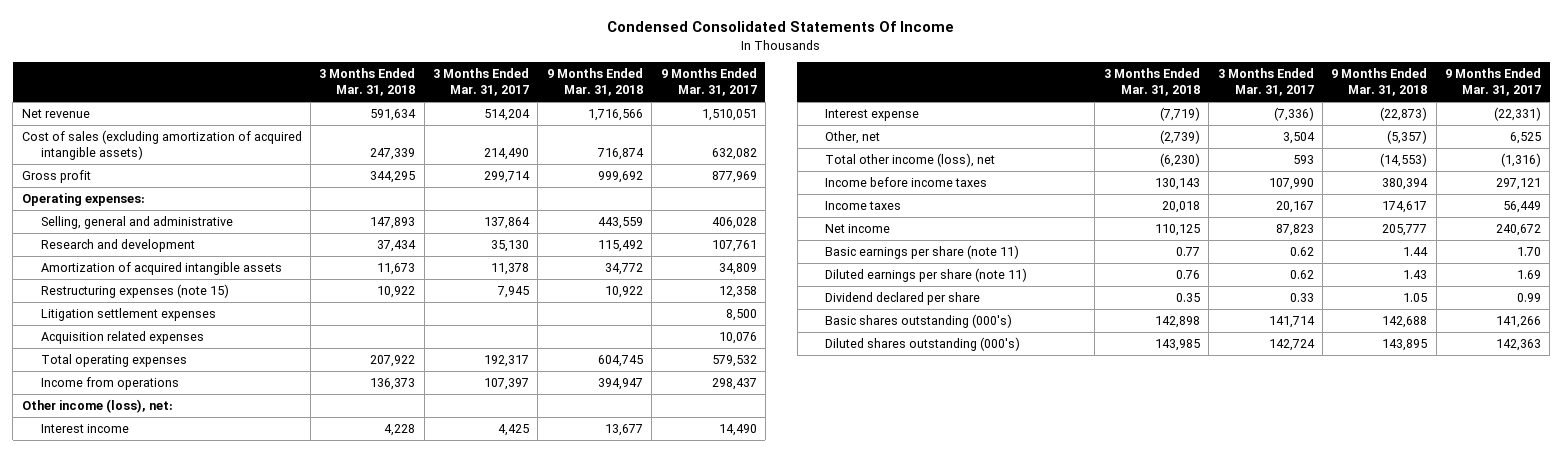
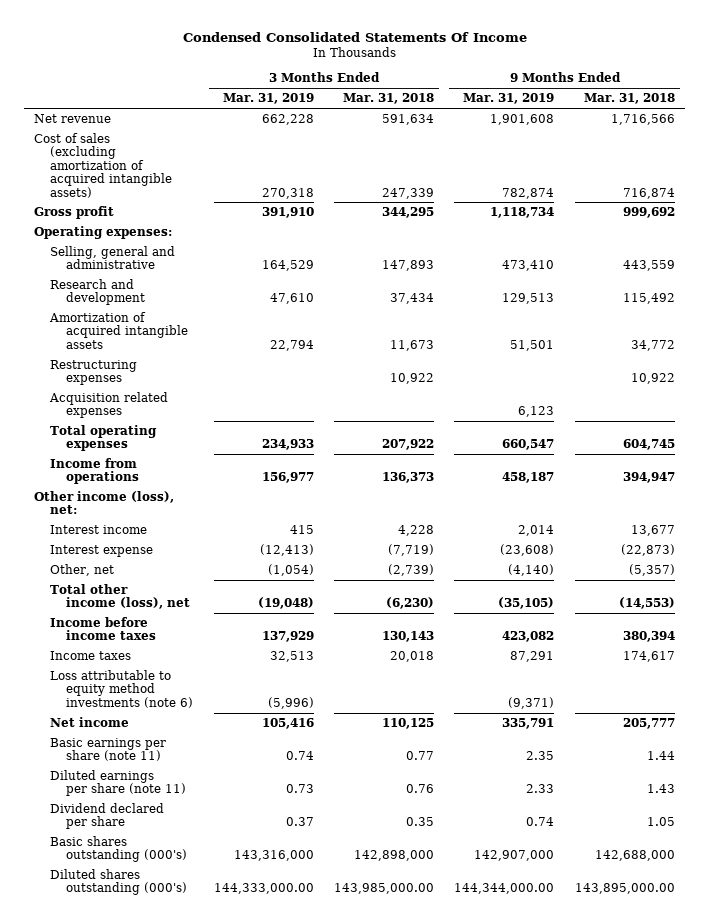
[433,68,530,97] 3 Months Ended Mar. 31, 2017 -> none
[660,68,757,97] 9 Months Ended Mar. 31, 2017 -> none
none -> [222,93,314,105] Mar. 31, 2019
none -> [463,93,555,105] Mar. 31, 2019
[40,307,216,321] Litigation settlement expenses -> none
[40,283,229,298] Restructuring expenses (note 15) -> [50,360,138,386] Restructuring expenses
none -> [50,670,194,708] Loss attributable to equity method investments (note 6)
[1154,315,1200,328] 142,898 -> [354,850,435,862] 142,898,000
[1382,315,1428,328] 142,688 -> [594,850,675,862] 142,688,000
[1154,338,1200,351] 143,985 -> [334,883,435,895] 143,985,000.00
[1382,338,1428,351] 143,895 -> [574,883,675,895] 143,895,000.00

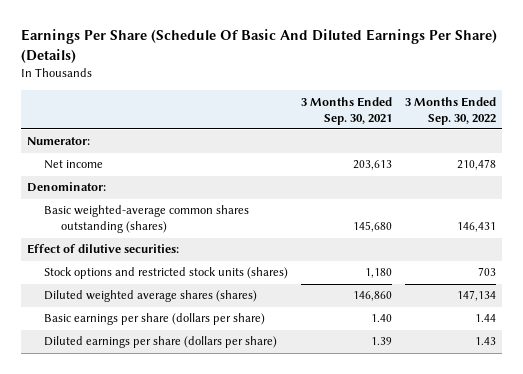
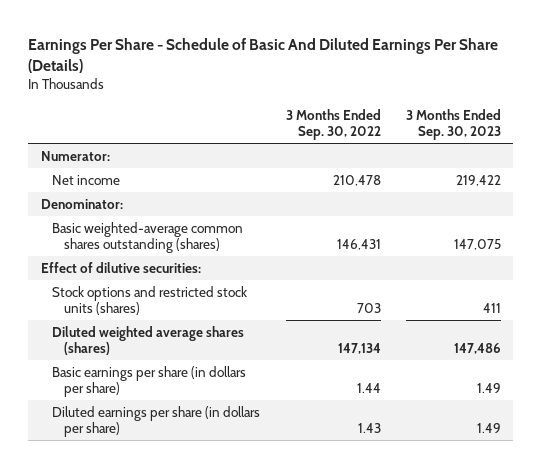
[20,29,497,64] Earnings Per Share (Schedule Of Basic And Diluted Earnings Per Share) (Details) -> [28,37,499,73] Earnings Per Share - Schedule of Basic And Diluted Earnings Per Share (Details)
[300,96,392,125] 3 Months Ended Sep. 30, 2021 -> none
none -> [405,108,501,141] 3 Months Ended Sep. 30, 2023
[43,313,265,326] Basic earnings per share (dollars per share) -> [52,365,247,398] Basic earnings per share (in dollars per share)
[43,336,277,349] Diluted earnings per share (dollars per share) -> [52,405,261,438] Diluted earnings per share (in dollars per share)

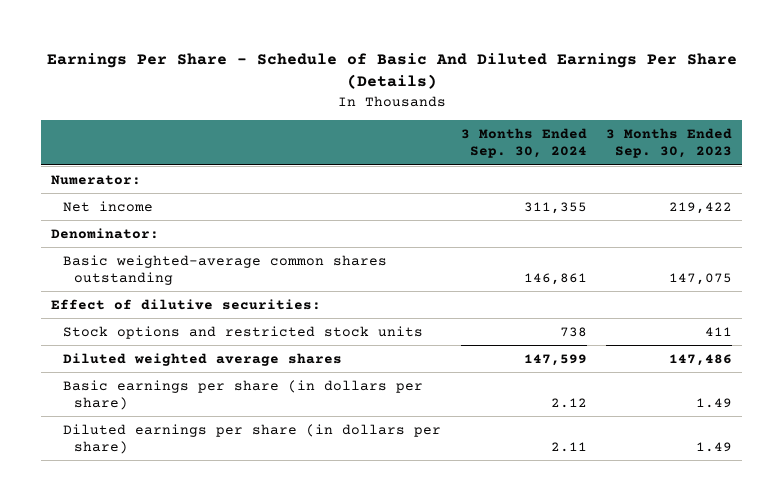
[285,108,381,141] 3 Months Ended Sep. 30, 2022 -> none
none -> [460,128,587,159] 3 Months Ended Sep. 30, 2024
[52,221,244,254] Basic weighted-average common shares outstanding (shares) -> [62,254,387,285] Basic weighted-average common shares outstanding
[52,285,248,316] Stock options and restricted stock units (shares) -> [62,325,423,339] Stock options and restricted stock units
[52,325,245,356] Diluted weighted average shares (shares) -> [62,352,342,366] Diluted weighted average shares

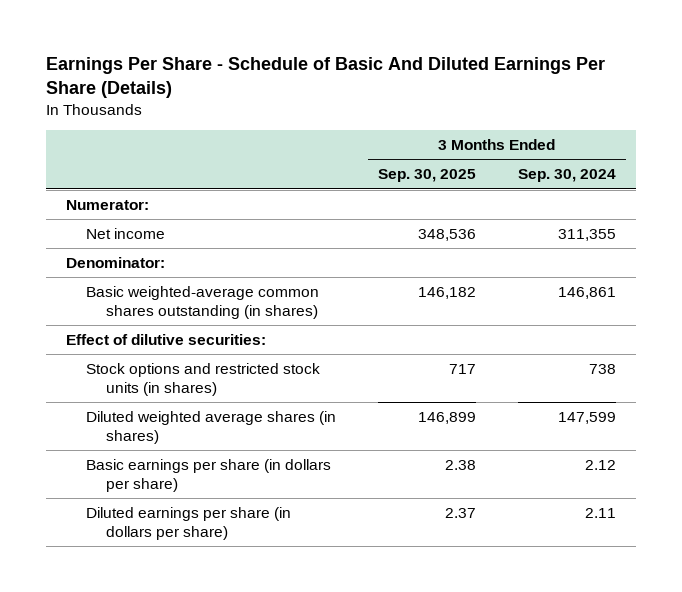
[606,128,733,159] 3 Months Ended Sep. 30, 2023 -> none
none -> [378,169,477,183] Sep. 30, 2025
[62,254,387,285] Basic weighted-average common shares outstanding -> [86,285,320,319] Basic weighted-average common shares outstanding (in shares)
[62,325,423,339] Stock options and restricted stock units -> [86,362,321,396] Stock options and restricted stock units (in shares)
[62,352,342,366] Diluted weighted average shares -> [86,410,337,444] Diluted weighted average shares (in shares)

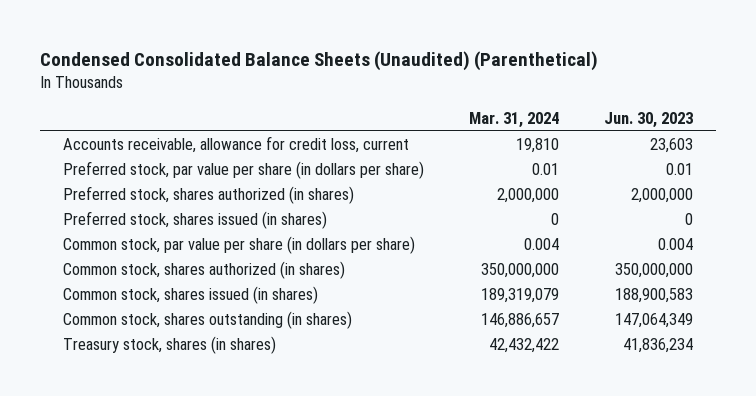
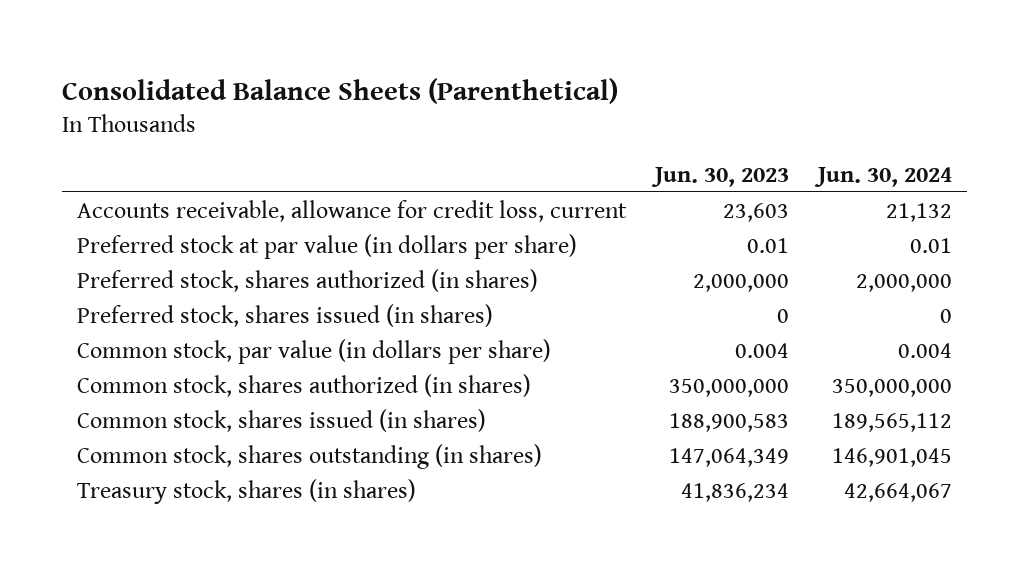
[40,51,599,72] Condensed Consolidated Balance Sheets (Unaudited) (Parenthetical) -> [62,77,619,104] Consolidated Balance Sheets (Parenthetical)
[469,111,560,128] Mar. 31, 2024 -> none
none -> [814,166,953,187] Jun. 30, 2024
[63,160,425,179] Preferred stock, par value per share (in dollars per share) -> [76,234,577,260] Preferred stock at par value (in dollars per share)
[63,235,416,254] Common stock, par value per share (in dollars per share) -> [76,339,551,365] Common stock, par value (in dollars per share)

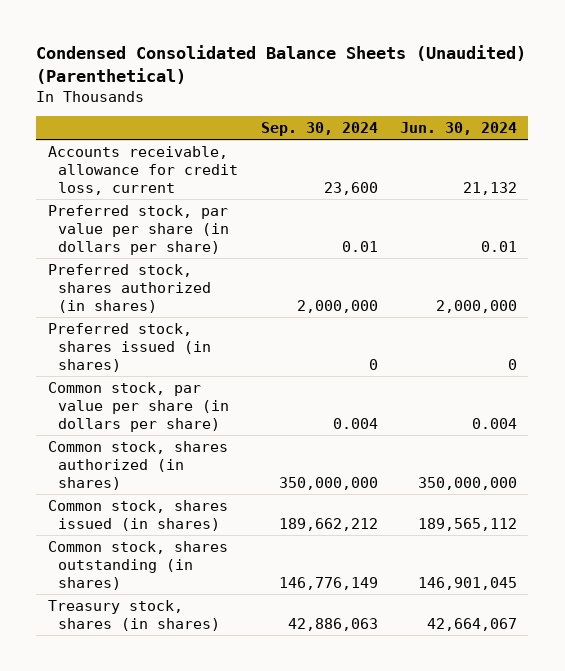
[62,77,619,104] Consolidated Balance Sheets (Parenthetical) -> [36,45,527,84] Condensed Consolidated Balance Sheets (Unaudited) (Parenthetical)
[650,166,789,187] Jun. 30, 2023 -> none
none -> [260,122,378,137] Sep. 30, 2024
[76,234,577,260] Preferred stock at par value (in dollars per share) -> [47,204,230,255] Preferred stock, par value per share (in dollars per share)
[76,339,551,365] Common stock, par value (in dollars per share) -> [47,381,230,432] Common stock, par value per share (in dollars per share)

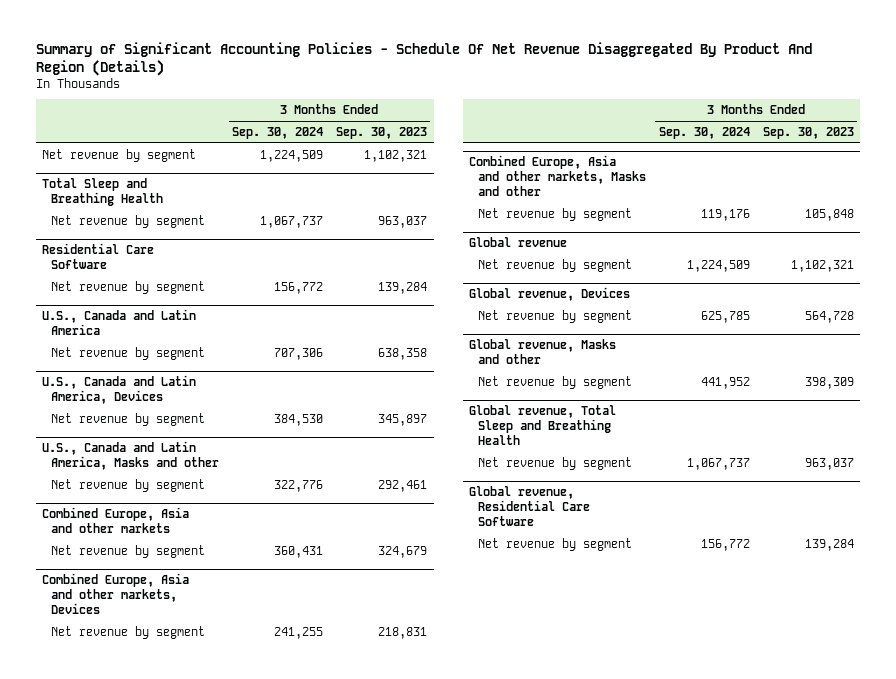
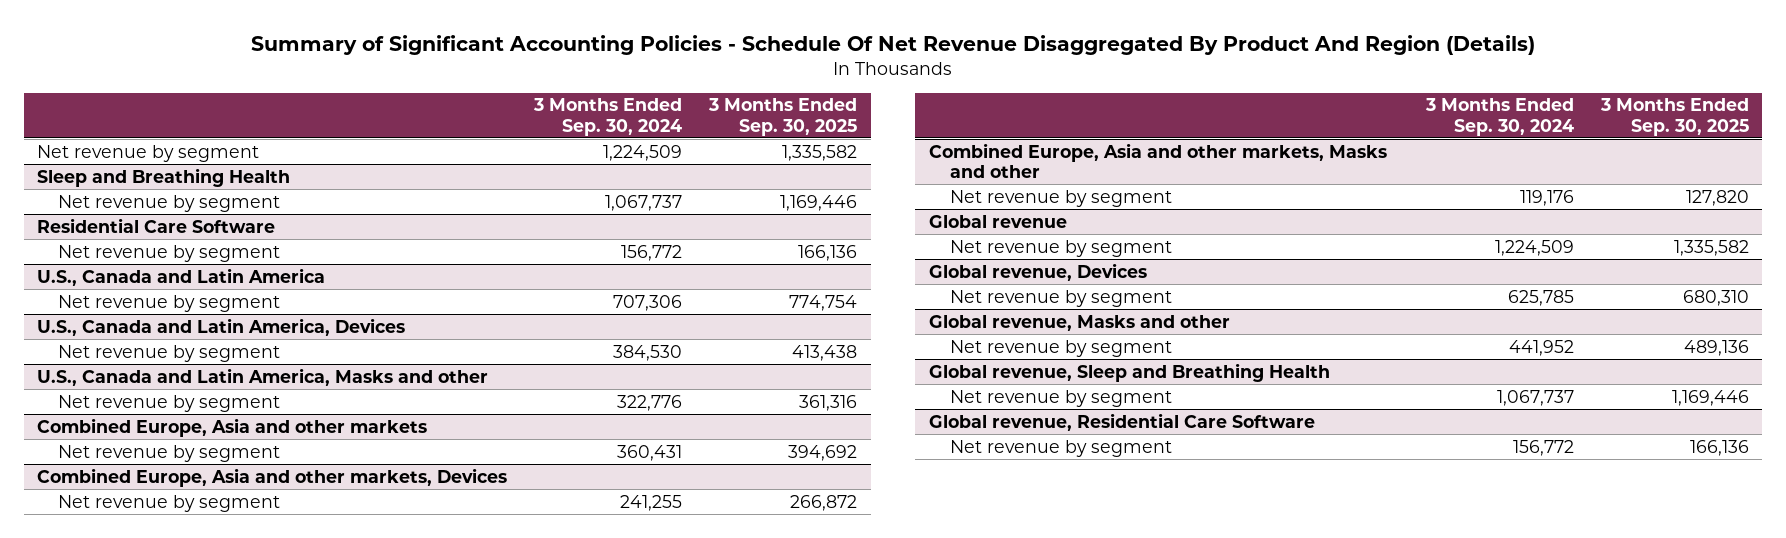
[336,126,428,139] Sep. 30, 2023 -> none
none -> [708,98,858,136] 3 Months Ended Sep. 30, 2025
[42,178,163,207] Total Sleep and Breathing Health -> [37,167,291,187] Sleep and Breathing Health
[469,405,617,446] Global revenue, Total Sleep and Breathing Health -> [928,362,1330,382] Global revenue, Sleep and Breathing Health

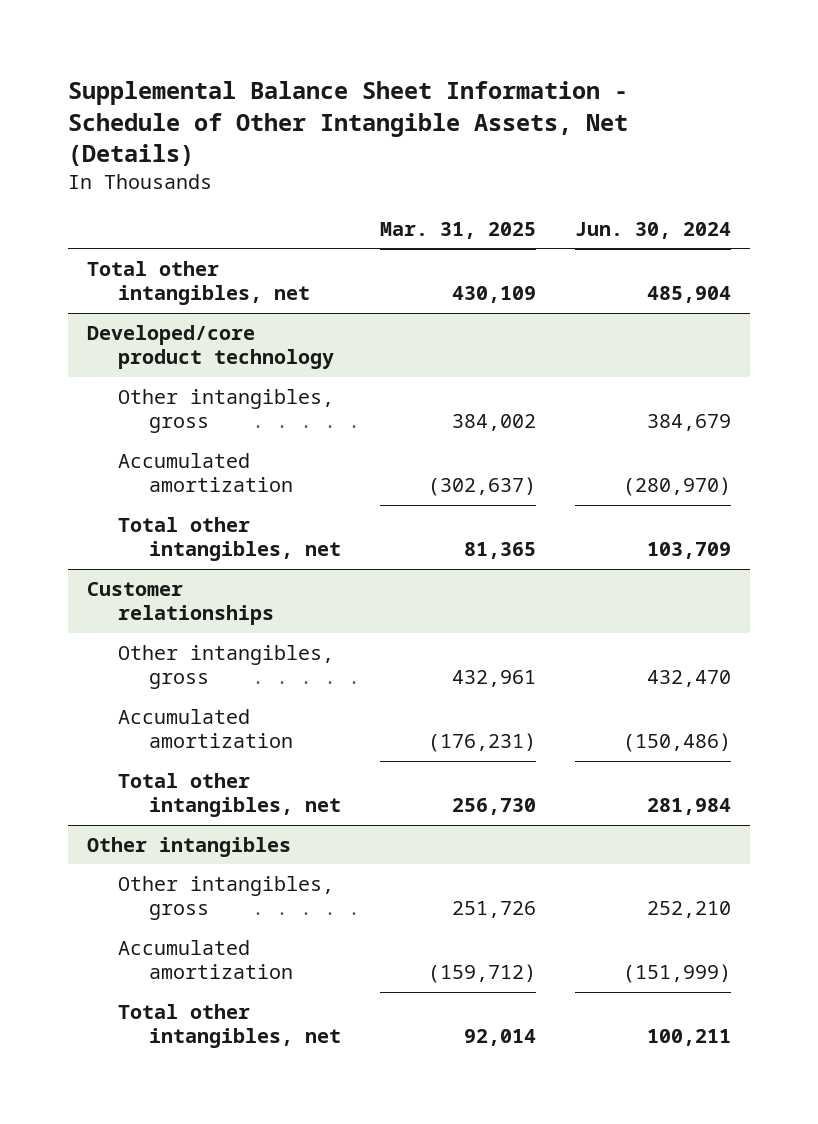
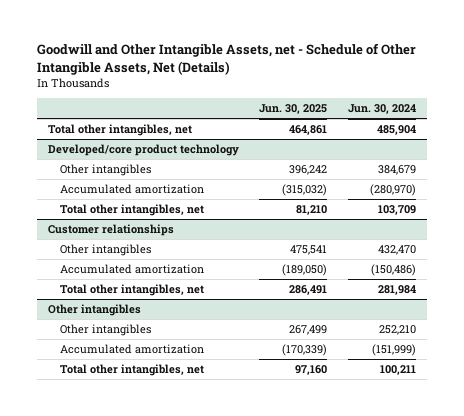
[67,81,628,167] Supplemental Balance Sheet Information - Schedule of Other Intangible Assets, Net (Details) -> [37,43,417,75] Goodwill and Other Intangible Assets, net - Schedule of Other Intangible Assets, Net (Details)
[379,222,536,240] Mar. 31, 2025 -> none
none -> [259,104,328,115] Jun. 30, 2025
[118,388,335,434] Other intangibles, gross -> [60,163,152,176] Other intangibles
[118,644,335,690] Other intangibles, gross -> [60,243,152,256] Other intangibles
[118,875,335,921] Other intangibles, gross -> [60,323,152,336] Other intangibles

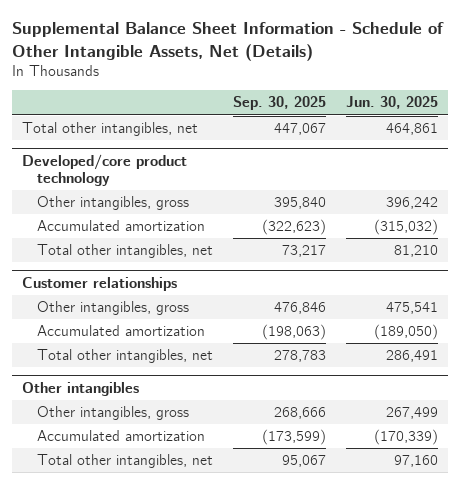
[37,43,417,75] Goodwill and Other Intangible Assets, net - Schedule of Other Intangible Assets, Net (Details) -> [12,22,445,61] Supplemental Balance Sheet Information - Schedule of Other Intangible Assets, Net (Details)
[348,104,417,115] Jun. 30, 2024 -> none
none -> [232,96,326,111] Sep. 30, 2025
[60,163,152,176] Other intangibles -> [36,196,189,211] Other intangibles, gross
[60,243,152,256] Other intangibles -> [36,301,189,316] Other intangibles, gross
[60,323,152,336] Other intangibles -> [36,406,189,421] Other intangibles, gross

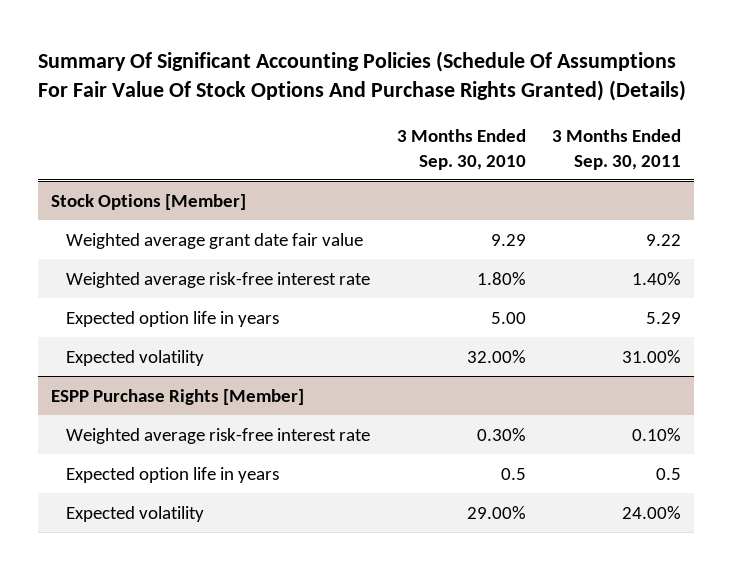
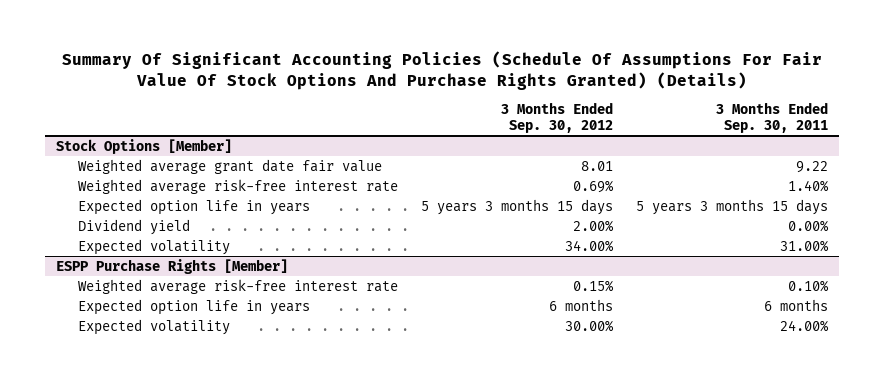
[396,128,526,170] 3 Months Ended Sep. 30, 2010 -> none
none -> [500,102,613,133] 3 Months Ended Sep. 30, 2012
[645,311,681,324] 5.29 -> [635,198,828,215] 5 years 3 months 15 days
none -> [77,218,190,235] Dividend yield
[655,467,681,480] 0.5 -> [763,298,828,311] 6 months

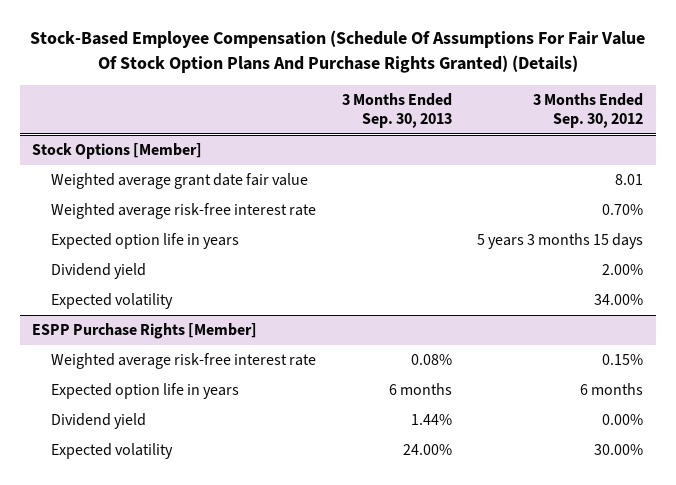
[61,51,822,91] Summary Of Significant Accounting Policies (Schedule Of Assumptions For Fair Value Of Stock Options And Purchase Rights Granted) (Details) -> [29,30,645,73] Stock-Based Employee Compensation (Schedule Of Assumptions For Fair Value Of Stock Option Plans And Purchase Rights Granted) (Details)
[715,102,828,133] 3 Months Ended Sep. 30, 2011 -> none
none -> [341,93,452,129] 3 Months Ended Sep. 30, 2013
[572,179,614,193] 0.69% -> [602,204,644,216] 0.70%
none -> [51,413,147,430] Dividend yield

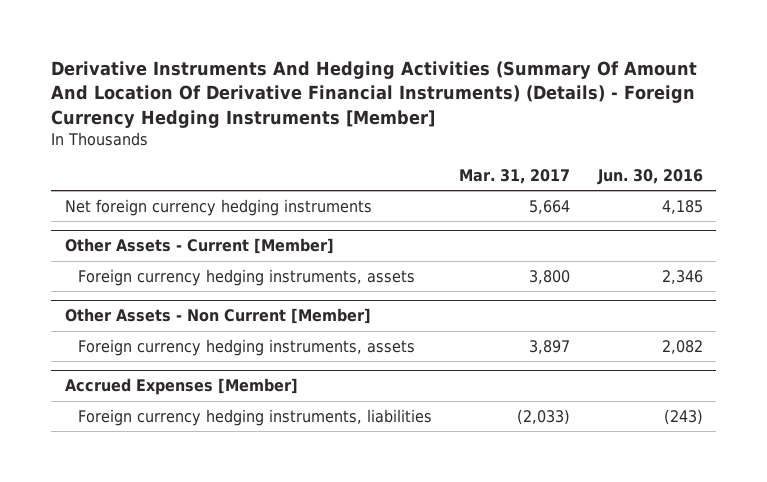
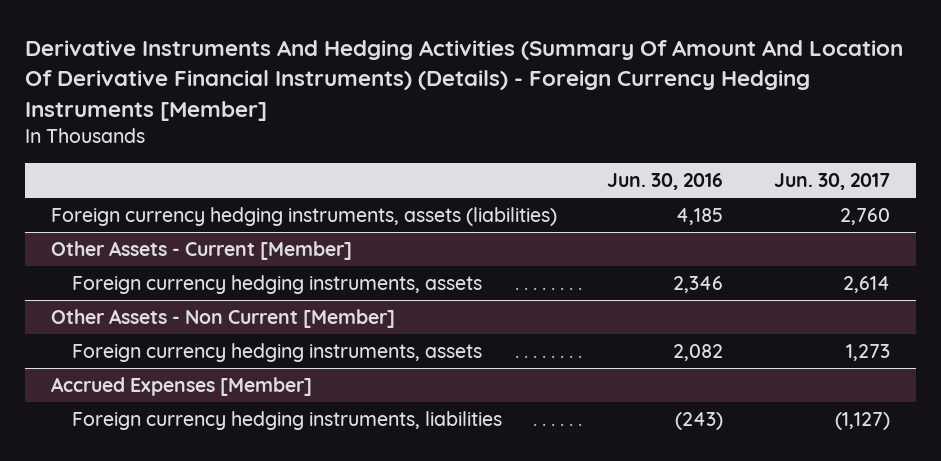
[459,168,571,184] Mar. 31, 2017 -> none
none -> [774,172,891,190] Jun. 30, 2017
[64,198,372,216] Net foreign currency hedging instruments -> [50,207,557,227] Foreign currency hedging instruments, assets (liabilities)

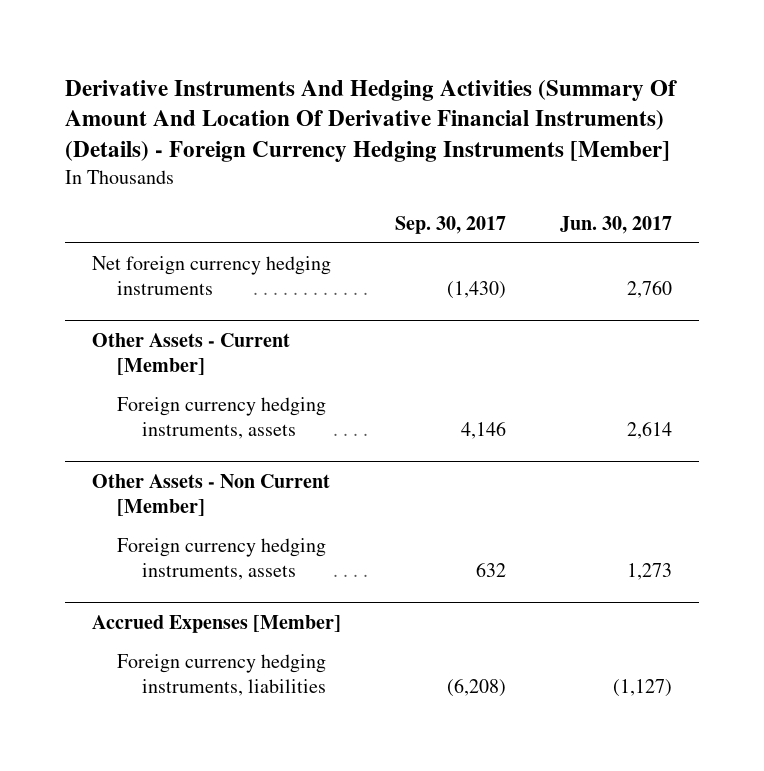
[607,172,724,190] Jun. 30, 2016 -> none
none -> [394,215,506,234] Sep. 30, 2017
[50,207,557,227] Foreign currency hedging instruments, assets (liabilities) -> [91,255,331,296] Net foreign currency hedging instruments

